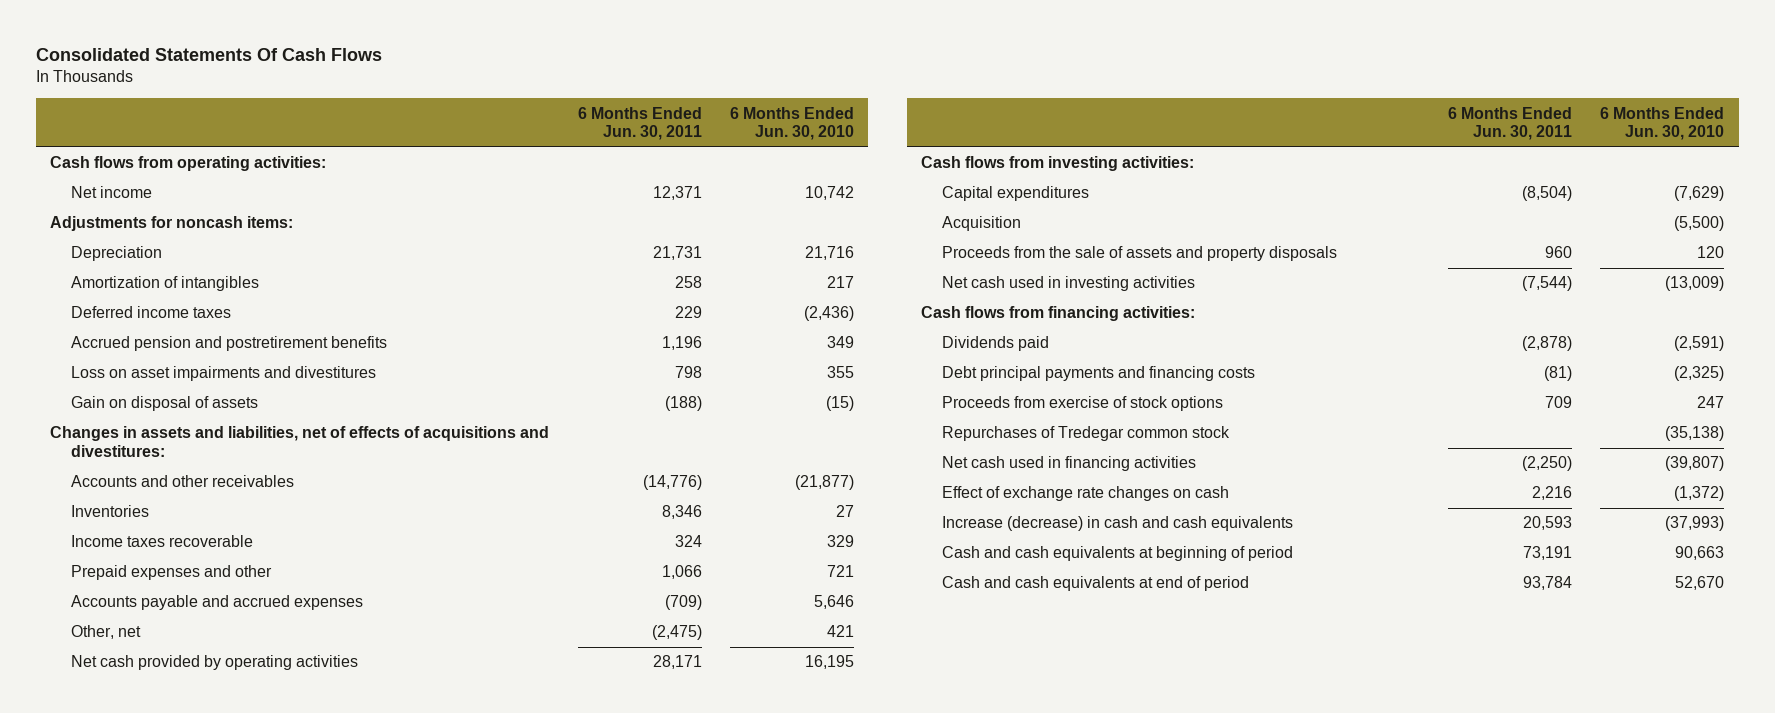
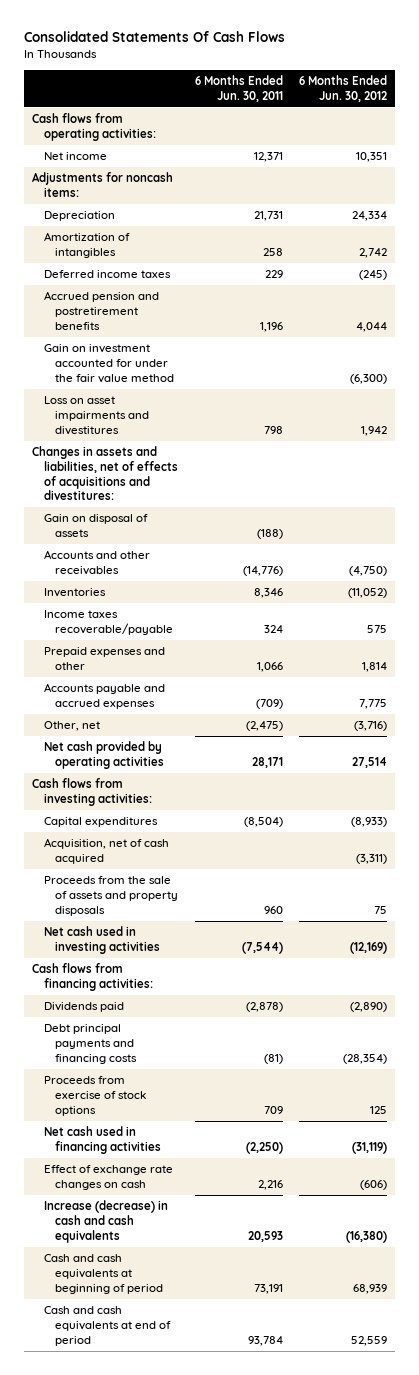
[729,106,854,141] 6 Months Ended Jun. 30, 2010 -> none
none -> [298,75,387,102] 6 Months Ended Jun. 30, 2012
none -> [43,344,175,383] Gain on investment accounted for under the fair value method
[71,396,259,412] Gain on disposal of assets -> [43,514,148,537] Gain on disposal of assets
[71,535,254,548] Income taxes recoverable -> [43,610,174,635] Income taxes recoverable/payable
[941,216,1021,232] Acquisition -> [43,838,169,864] Acquisition, net of cash acquired
[941,426,1230,442] Repurchases of Tredegar common stock -> none

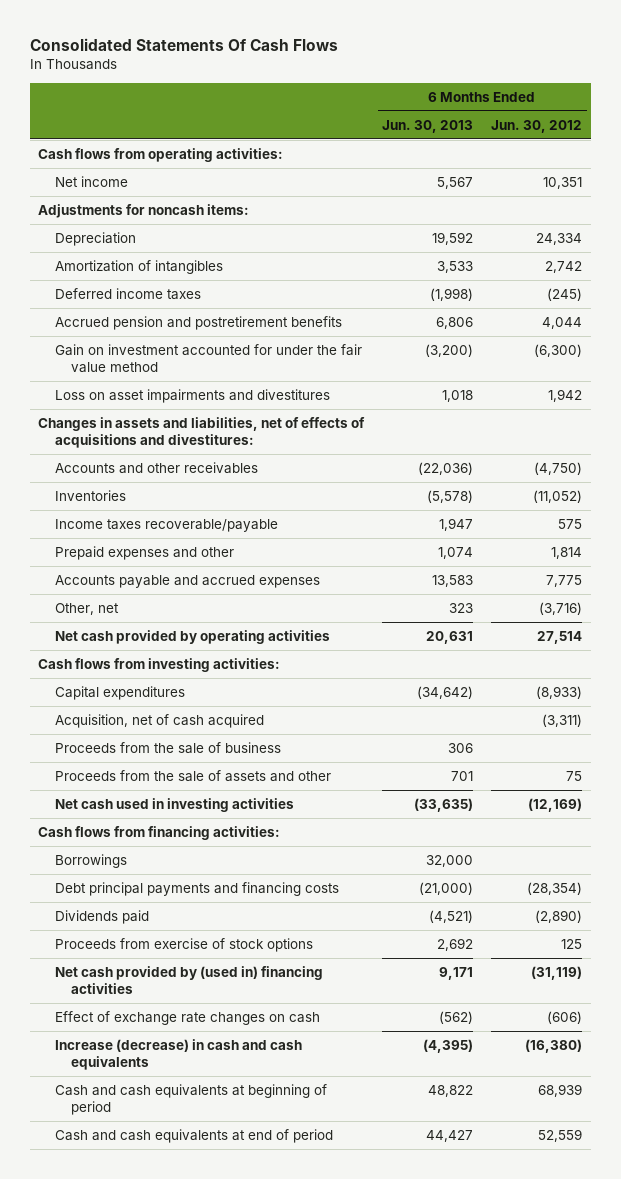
[194,75,283,102] 6 Months Ended Jun. 30, 2011 -> none
none -> [382,119,474,133] Jun. 30, 2013
[43,514,148,537] Gain on disposal of assets -> none
none -> [54,742,281,755] Proceeds from the sale of business
[43,876,179,916] Proceeds from the sale of assets and property disposals -> [54,770,331,783] Proceeds from the sale of assets and other
none -> [54,854,127,869] Borrowings
[43,1002,124,1013] Dividends paid -> [54,910,149,925] Dividends paid
[43,1126,162,1154] Net cash used in financing activities -> [54,966,323,995] Net cash provided by (used in) financing activities

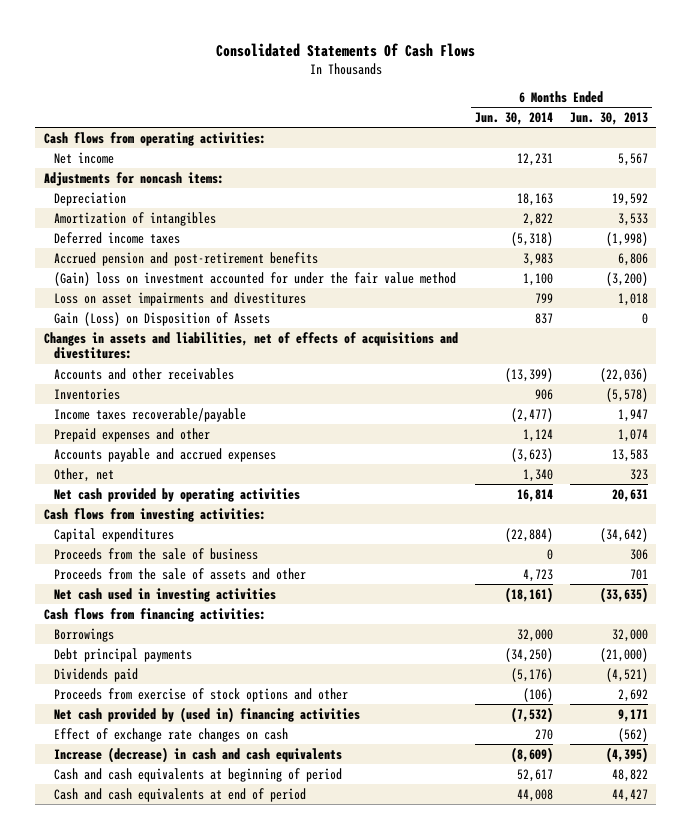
[491,119,583,133] Jun. 30, 2012 -> none
none -> [474,111,553,125] Jun. 30, 2014
[54,316,342,331] Accrued pension and postretirement benefits -> [53,251,318,266] Accrued pension and post-retirement benefits
[54,344,362,374] Gain on investment accounted for under the fair value method -> [53,271,456,286] (Gain) loss on investment accounted for under the fair value method
none -> [53,311,270,326] Gain (Loss) on Disposition of Assets
[54,714,264,729] Acquisition, net of cash acquired -> none
[54,882,339,897] Debt principal payments and financing costs -> [53,647,192,662] Debt principal payments
[54,938,313,953] Proceeds from exercise of stock options -> [53,687,348,702] Proceeds from exercise of stock options and other

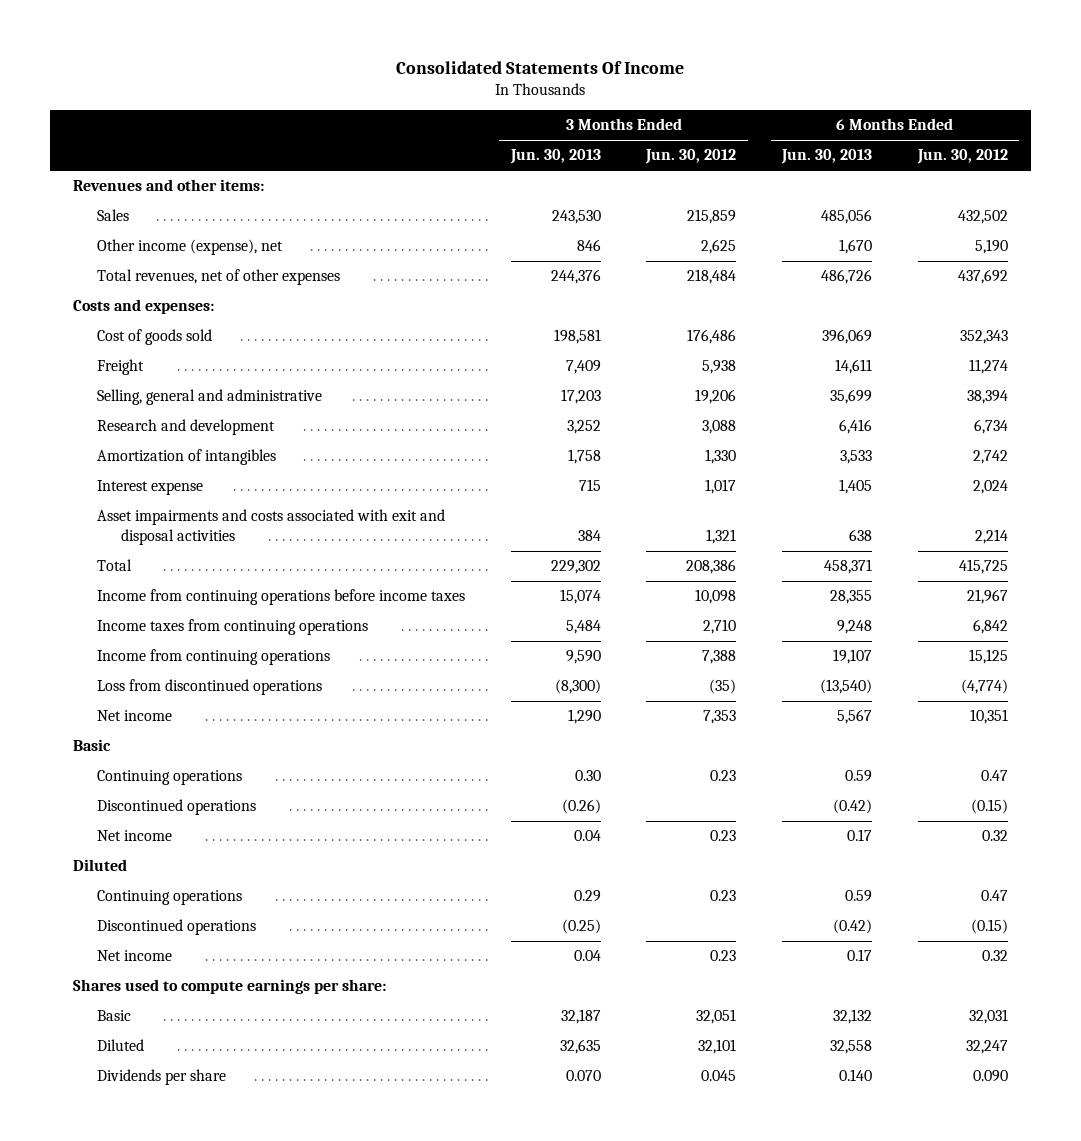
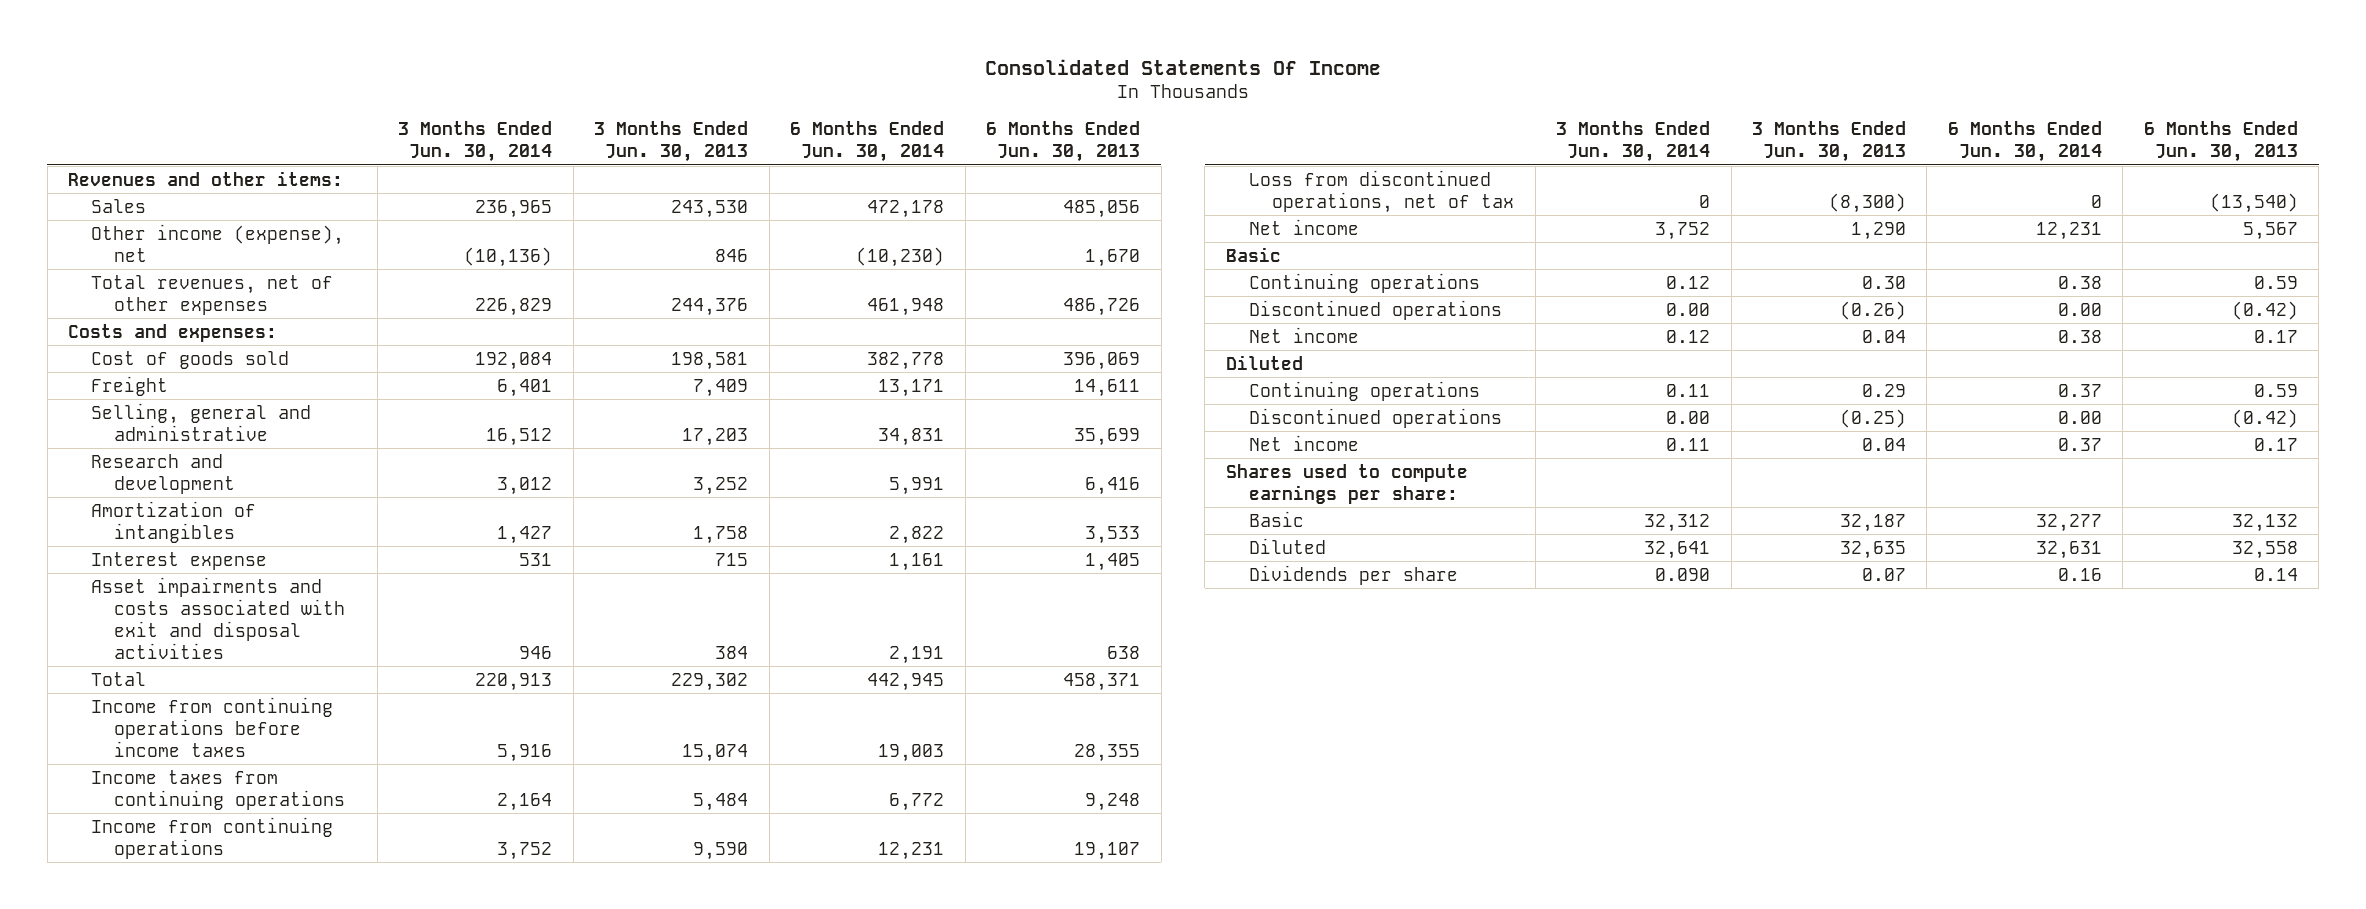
[645,149,737,165] Jun. 30, 2012 -> none
[916,149,1008,165] Jun. 30, 2012 -> none
none -> [398,121,553,163] 3 Months Ended Jun. 30, 2014
none -> [790,121,945,163] 6 Months Ended Jun. 30, 2014
[97,679,323,696] Loss from discontinued operations -> [1249,169,1515,213] Loss from discontinued operations, net of tax
[565,1070,601,1082] 0.070 -> [1861,567,1906,581] 0.07
[839,1069,873,1082] 0.140 -> [2253,567,2298,581] 0.14

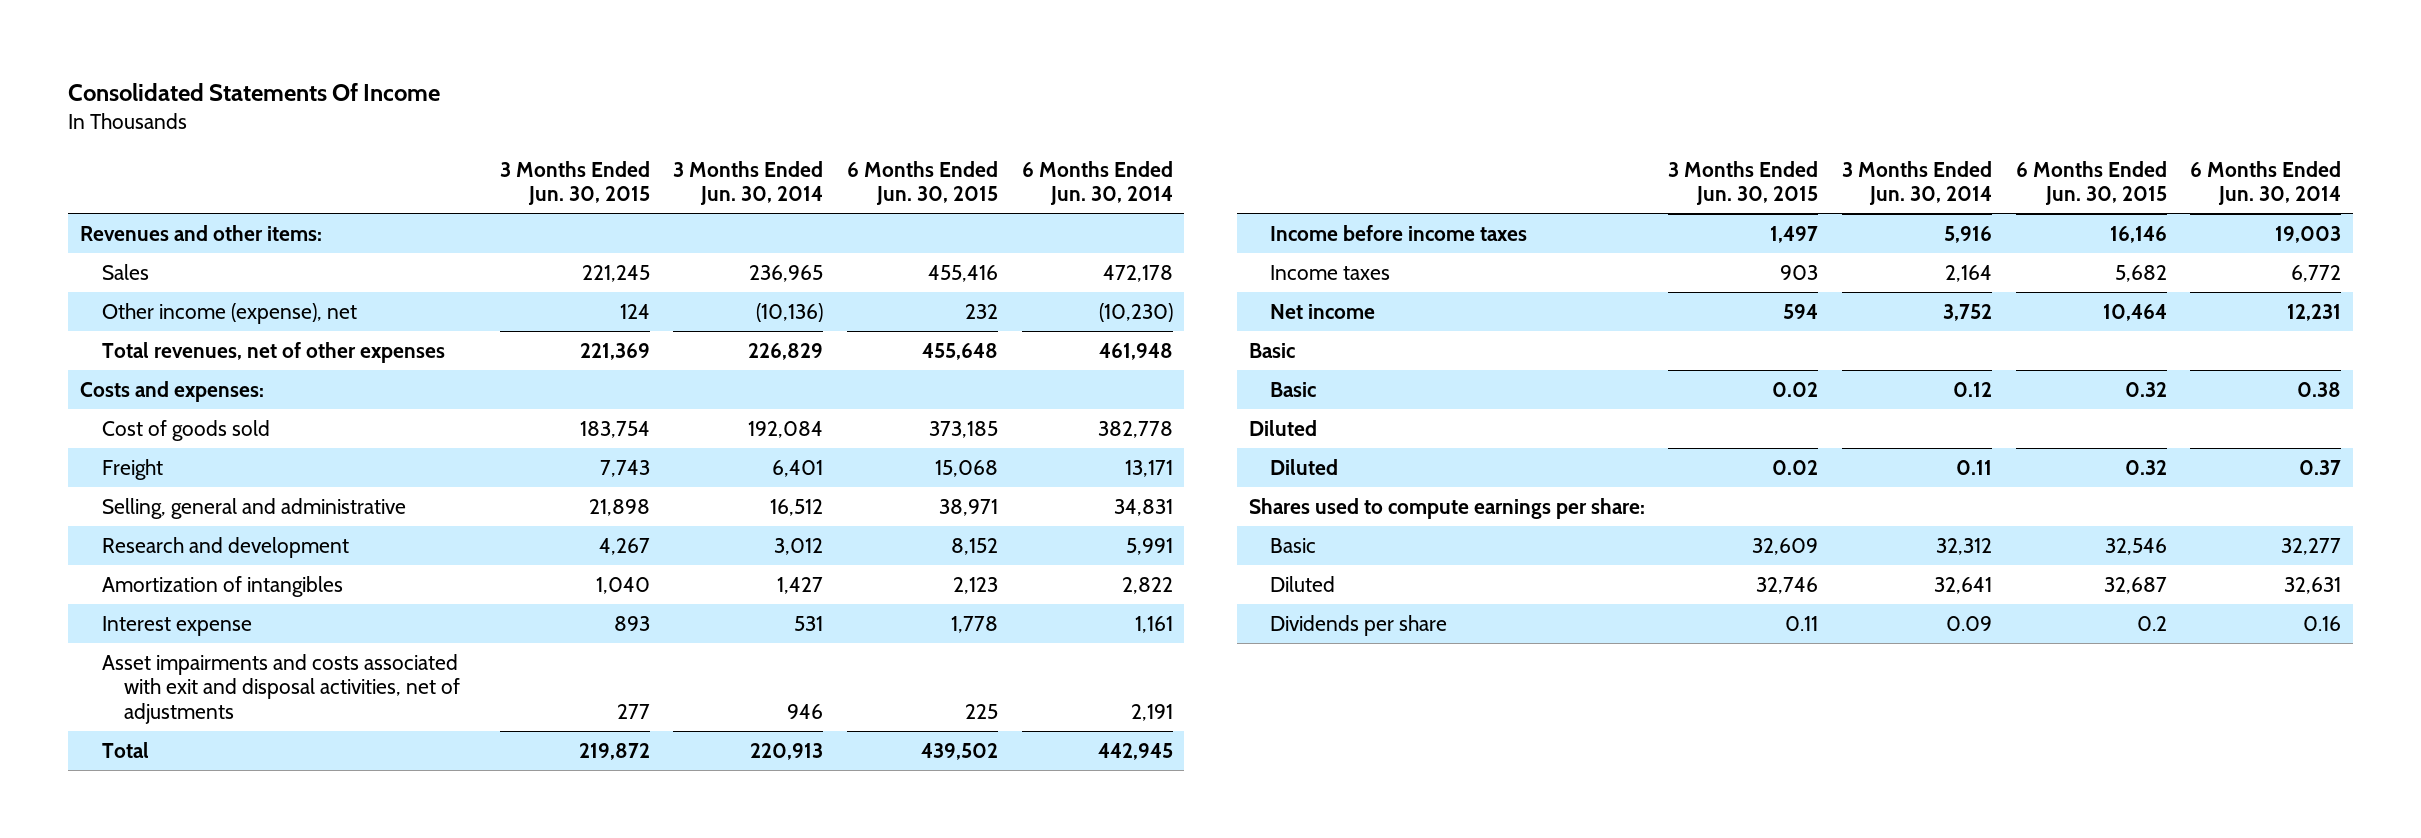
[594,121,749,163] 3 Months Ended Jun. 30, 2013 -> none
[986,121,1141,163] 6 Months Ended Jun. 30, 2013 -> none
none -> [499,160,650,205] 3 Months Ended Jun. 30, 2015
none -> [846,160,998,205] 6 Months Ended Jun. 30, 2015
[91,576,346,659] Asset impairments and costs associated with exit and disposal activities -> [101,653,460,724] Asset impairments and costs associated with exit and disposal activities, net of adjustments
[91,816,334,859] Income from continuing operations -> none
[1249,169,1515,213] Loss from discontinued operations, net of tax -> none
[91,696,334,757] Income from continuing operations before income taxes -> [1270,224,1528,241] Income before income taxes
[91,769,346,810] Income taxes from continuing operations -> [1270,264,1391,280] Income taxes
[1249,272,1481,293] Continuing operations -> none
[1249,299,1503,320] Discontinued operations -> none
[1249,326,1360,343] Net income -> [1270,381,1317,397] Basic
[1249,380,1481,401] Continuing operations -> none
[1249,407,1503,428] Discontinued operations -> none
[1249,434,1360,451] Net income -> [1270,458,1339,475] Diluted
[1655,567,1711,581] 0.090 -> [1945,615,1992,631] 0.09

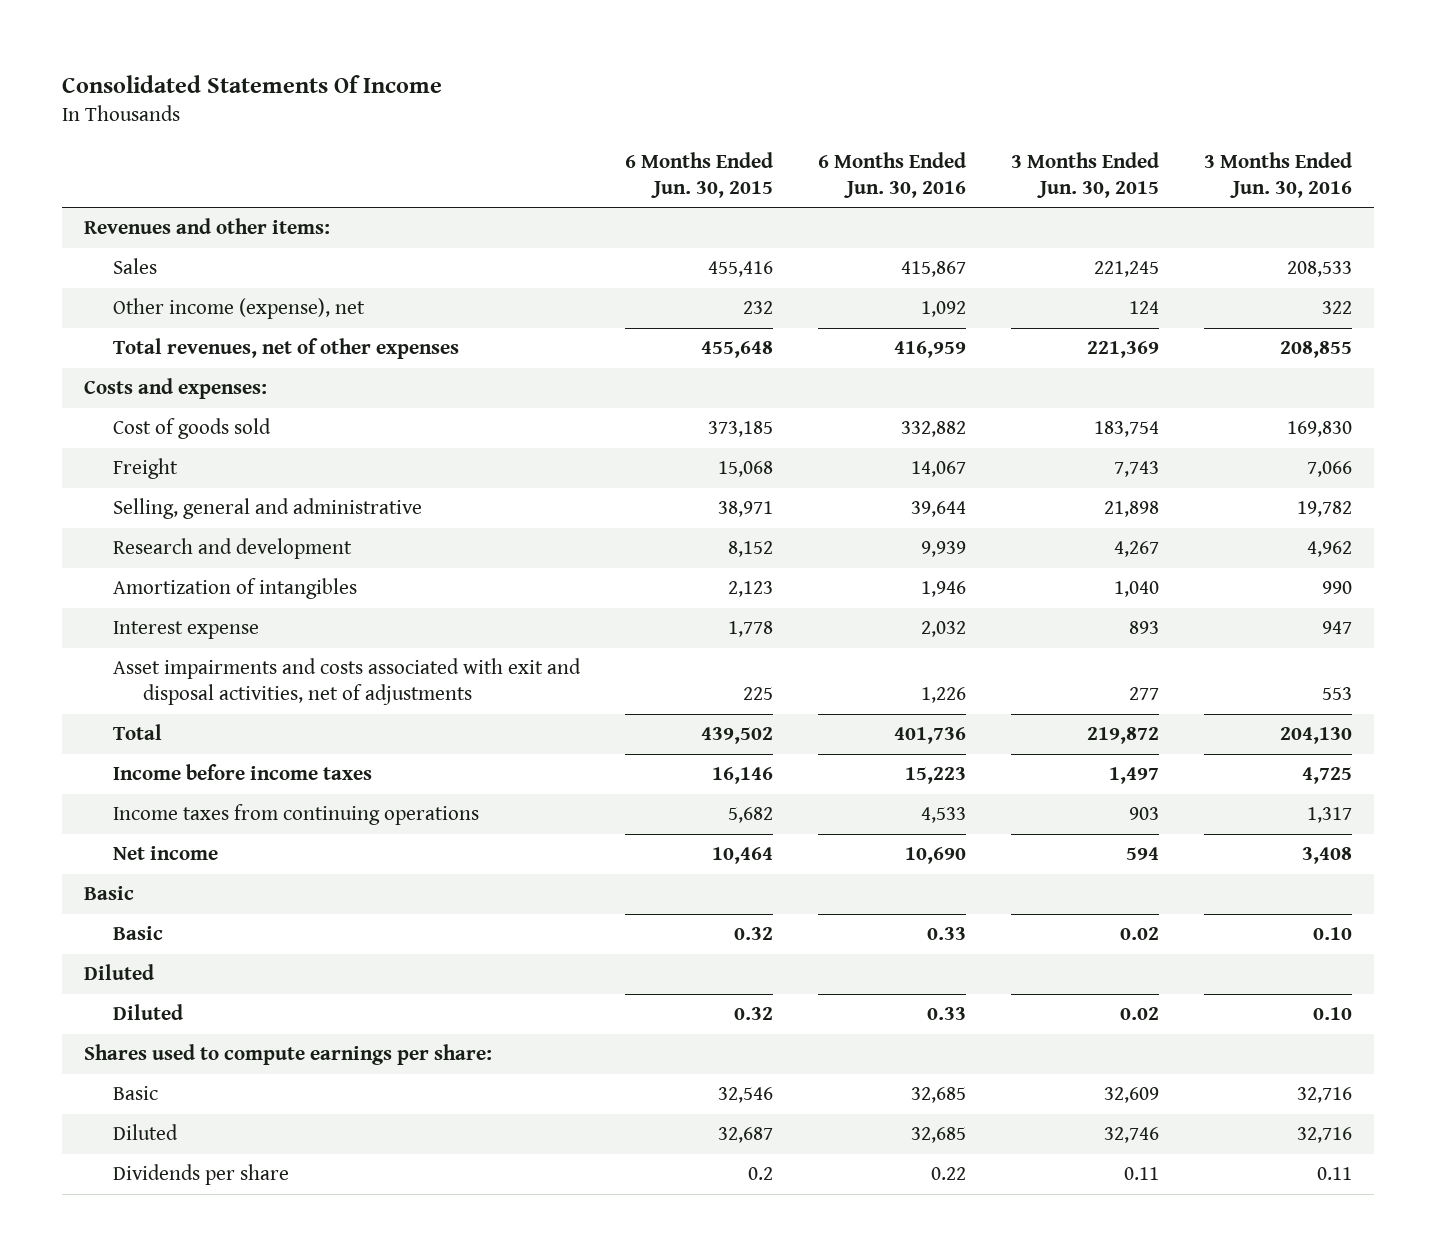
[673,160,824,205] 3 Months Ended Jun. 30, 2014 -> none
[1021,160,1173,205] 6 Months Ended Jun. 30, 2014 -> none
none -> [817,151,966,198] 6 Months Ended Jun. 30, 2016
none -> [1203,151,1352,198] 3 Months Ended Jun. 30, 2016
[1270,264,1391,280] Income taxes -> [113,804,480,826] Income taxes from continuing operations

